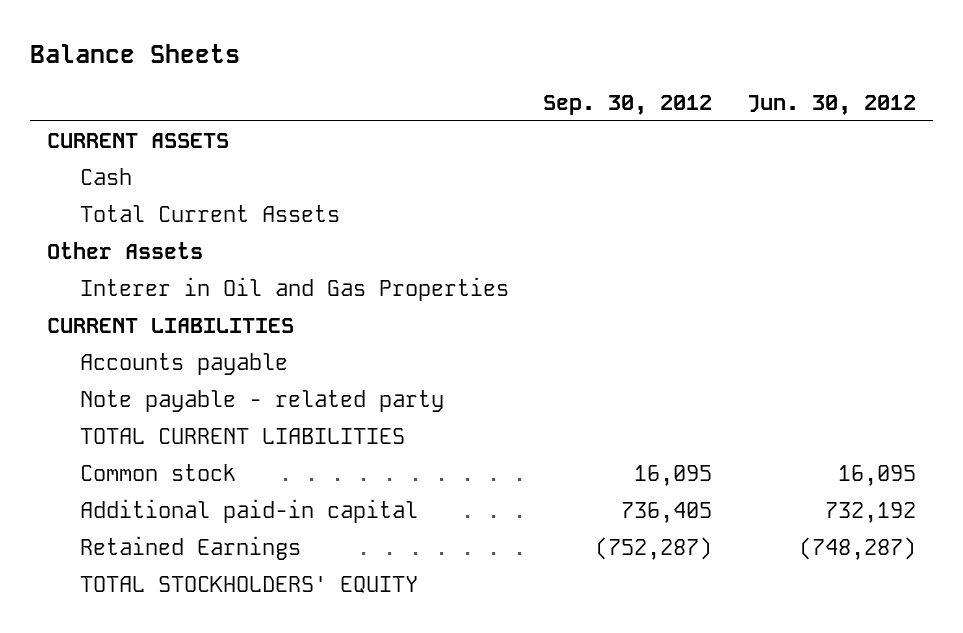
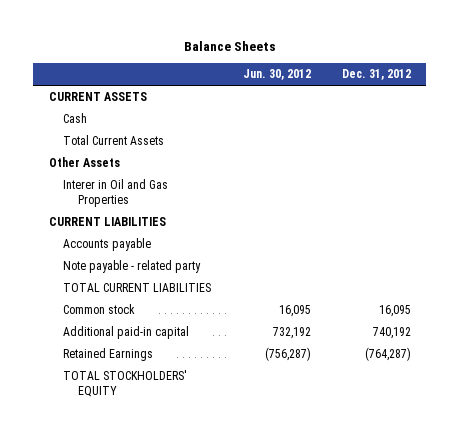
[543,94,713,115] Sep. 30, 2012 -> none
none -> [341,69,411,81] Dec. 31, 2012
[798,536,916,560] (748,287) -> [264,347,311,362] (756,287)

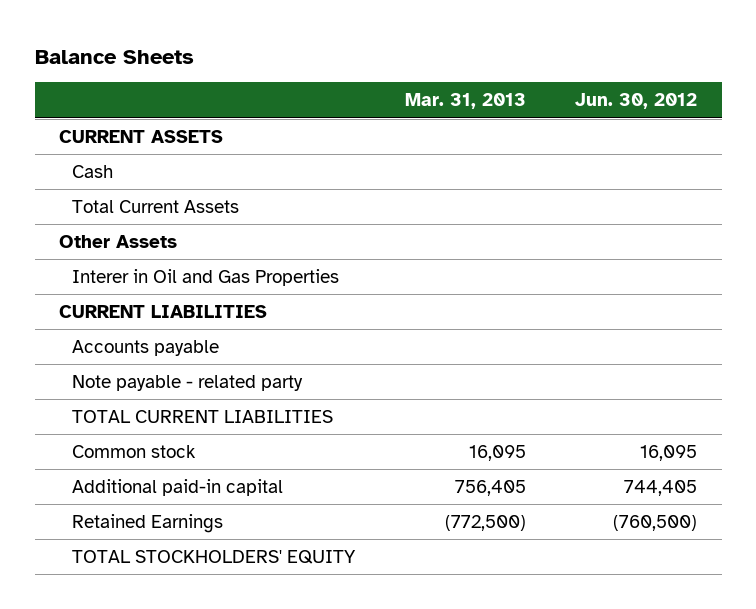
[341,69,411,81] Dec. 31, 2012 -> none
none -> [404,93,526,110] Mar. 31, 2013
[272,327,311,340] 732,192 -> [624,480,698,497] 744,405
[264,347,311,362] (756,287) -> [613,515,698,532] (760,500)

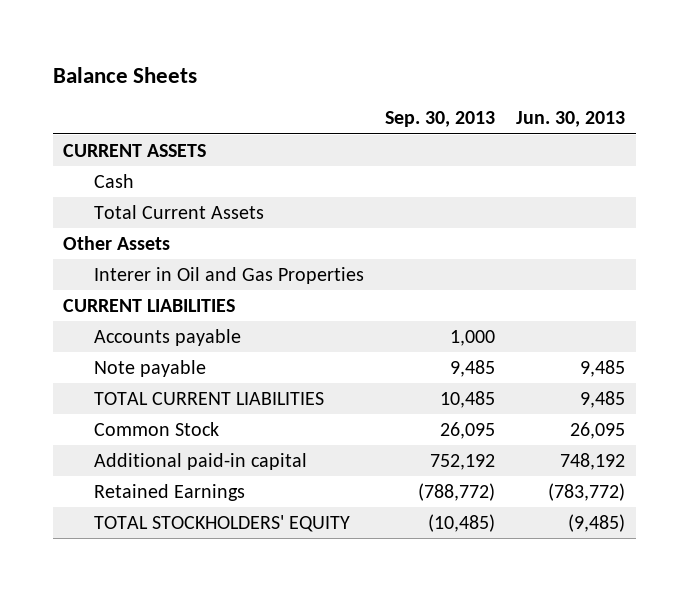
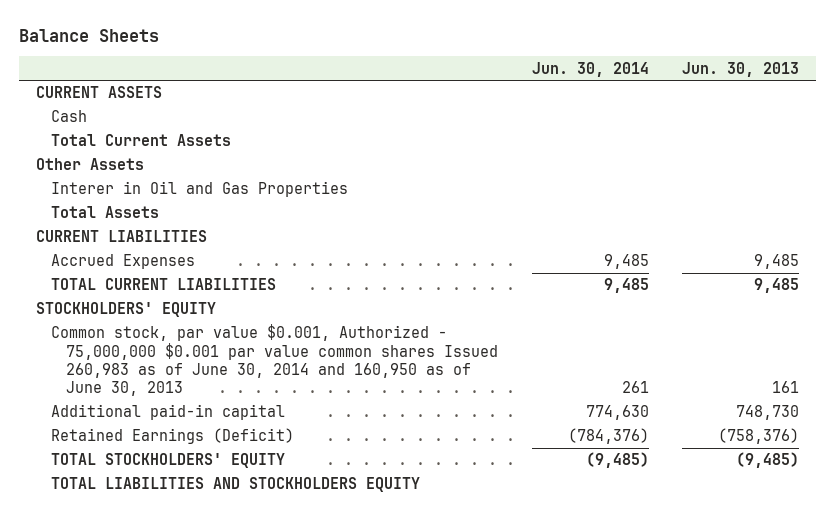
[385,111,496,128] Sep. 30, 2013 -> none
none -> [531,61,649,77] Jun. 30, 2014
none -> [50,206,159,219] Total Assets
[93,328,241,346] Accounts payable -> none
[93,359,206,377] Note payable -> [50,254,195,270] Accrued Expenses
[93,421,219,436] Common Stock -> none
none -> [35,302,216,318] STOCKHOLDERS' EQUITY
none -> [50,324,498,397] Common stock, par value $0.001, Authorized - 75,000,000 $0.001 par value common shares Issued 260,983 as of June 30, 2014 and 160,950 as of June 30, 2013
[560,452,626,470] 748,192 -> [736,405,800,421] 748,730
[93,483,245,501] Retained Earnings -> [50,428,294,445] Retained Earnings (Deficit)
[548,482,626,501] (783,772) -> [718,428,800,445] (758,376)
none -> [50,477,420,493] TOTAL LIABILITIES AND STOCKHOLDERS EQUITY

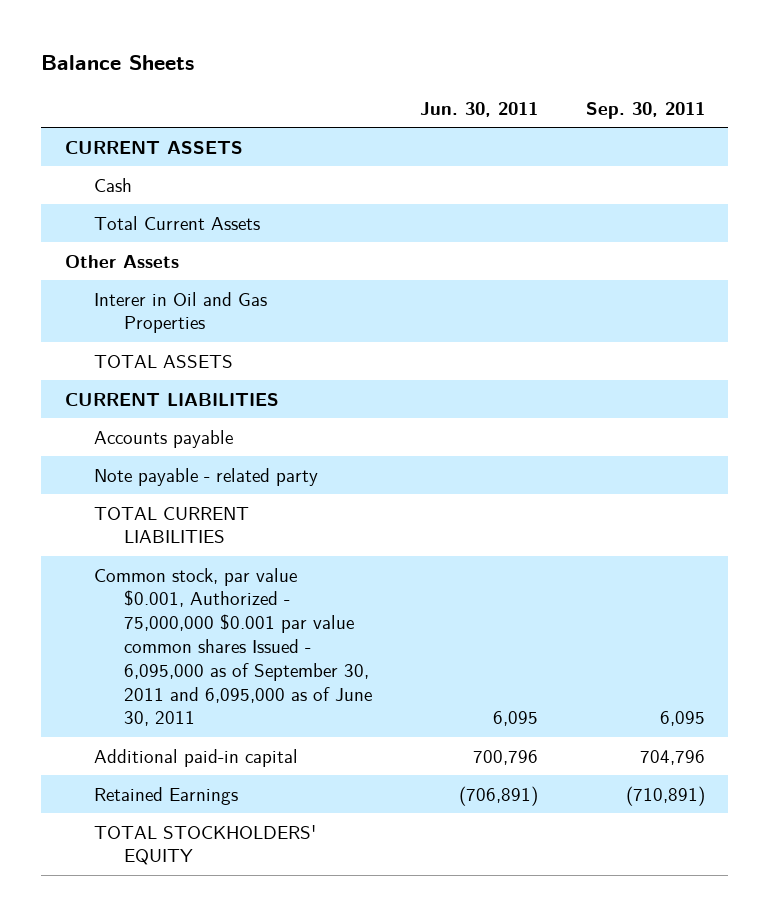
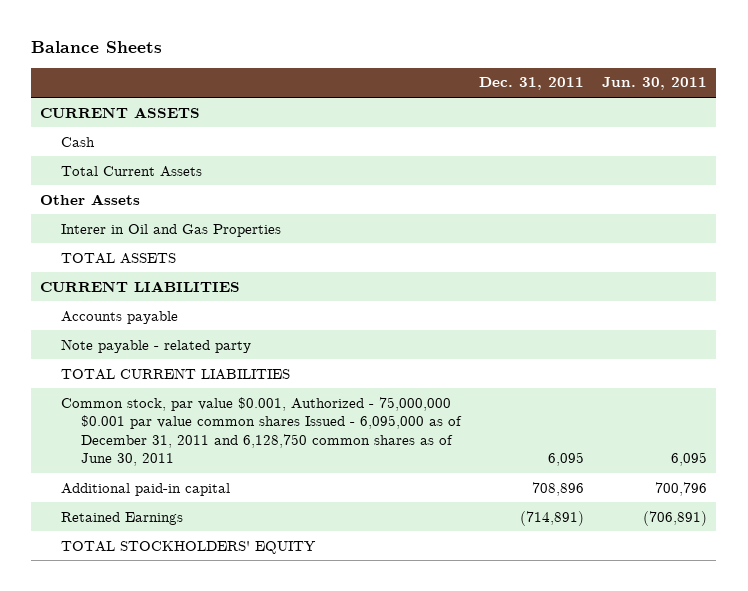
[585,102,705,120] Sep. 30, 2011 -> none
none -> [479,77,585,91] Dec. 31, 2011
[94,567,372,727] Common stock, par value $0.001, Authorized - 75,000,000 $0.001 par value common shares Issued - 6,095,000 as of September 30, 2011 and 6,095,000 as of June 30, 2011 -> [60,396,463,467] Common stock, par value $0.001, Authorized - 75,000,000 $0.001 par value common shares Issued - 6,095,000 as of December 31, 2011 and 6,128,750 common shares as of June 30, 2011

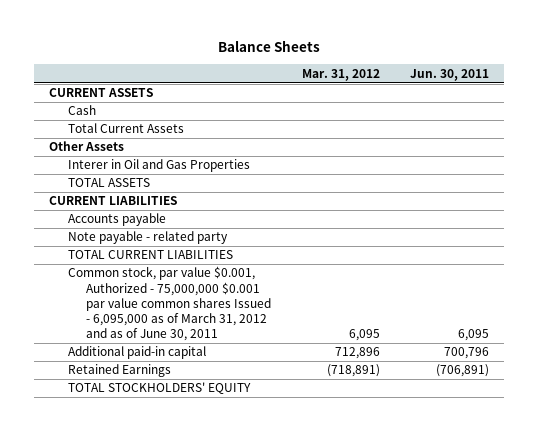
[479,77,585,91] Dec. 31, 2011 -> none
none -> [301,68,380,81] Mar. 31, 2012
[60,396,463,467] Common stock, par value $0.001, Authorized - 75,000,000 $0.001 par value common shares Issued - 6,095,000 as of December 31, 2011 and 6,128,750 common shares as of June 30, 2011 -> [67,266,272,341] Common stock, par value $0.001, Authorized - 75,000,000 $0.001 par value common shares Issued - 6,095,000 as of March 31, 2012 and as of June 30, 2011

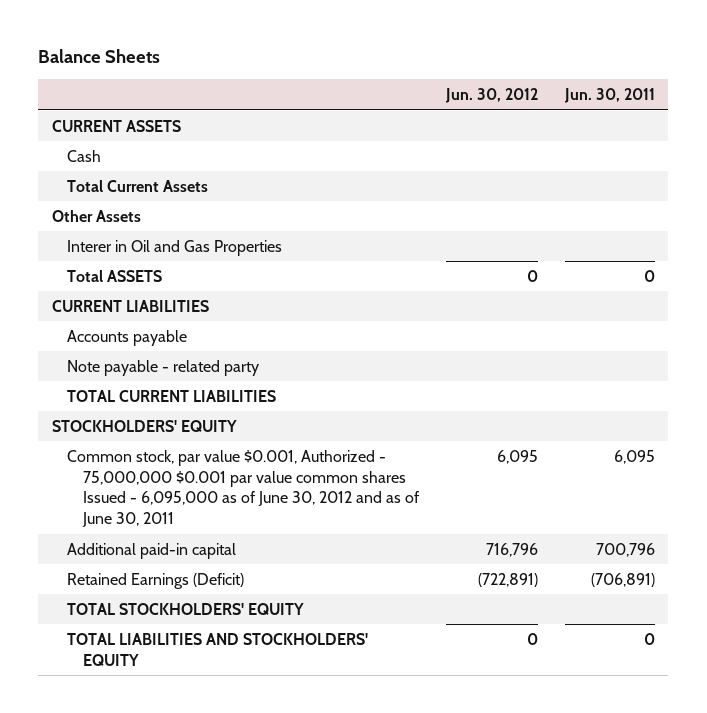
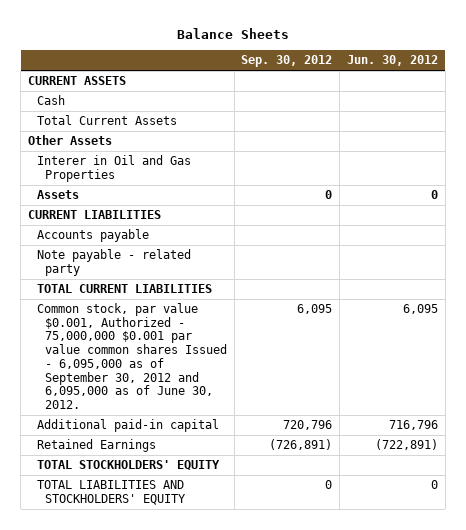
[563,88,655,104] Jun. 30, 2011 -> none
none -> [241,55,333,68] Sep. 30, 2012
[67,269,163,282] Total ASSETS -> [36,190,79,200] Assets
[52,419,238,432] STOCKHOLDERS' EQUITY -> none
[67,449,420,527] Common stock, par value $0.001, Authorized - 75,000,000 $0.001 par value common shares Issued - 6,095,000 as of June 30, 2012 and as of June 30, 2011 -> [36,303,228,409] Common stock, par value $0.001, Authorized - 75,000,000 $0.001 par value common shares Issued - 6,095,000 as of September 30, 2012 and 6,095,000 as of June 30, 2012.
[67,572,245,589] Retained Earnings (Deficit) -> [36,439,156,453] Retained Earnings

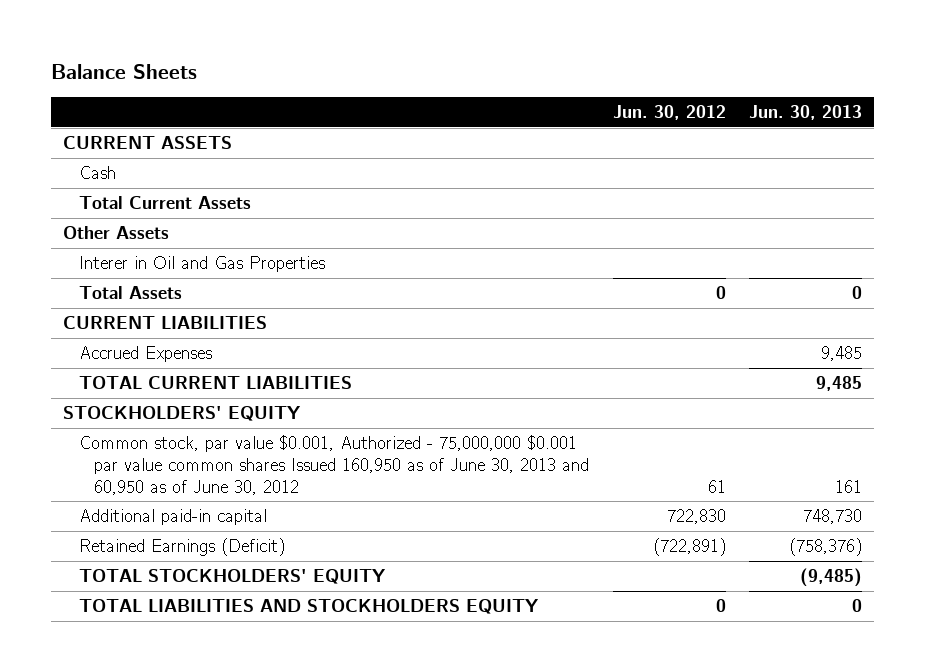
[241,55,333,68] Sep. 30, 2012 -> none
none -> [749,105,863,121] Jun. 30, 2013
[36,190,79,200] Assets -> [78,286,182,300] Total Assets
[36,229,149,243] Accounts payable -> none
[36,249,191,276] Note payable - related party -> none
none -> [78,346,212,363] Accrued Expenses
none -> [63,406,302,422] STOCKHOLDERS' EQUITY
[36,303,228,409] Common stock, par value $0.001, Authorized - 75,000,000 $0.001 par value common shares Issued - 6,095,000 as of September 30, 2012 and 6,095,000 as of June 30, 2012. -> [78,435,590,495] Common stock, par value $0.001, Authorized - 75,000,000 $0.001 par value common shares Issued 160,950 as of June 30, 2013 and 60,950 as of June 30, 2012
[402,304,438,315] 6,095 -> [707,479,726,493] 61
[388,420,438,431] 716,796 -> [666,509,726,525] 722,830
[36,439,156,453] Retained Earnings -> [78,538,285,557] Retained Earnings (Deficit)
[36,480,187,505] TOTAL LIABILITIES AND STOCKHOLDERS' EQUITY -> [78,599,539,615] TOTAL LIABILITIES AND STOCKHOLDERS EQUITY

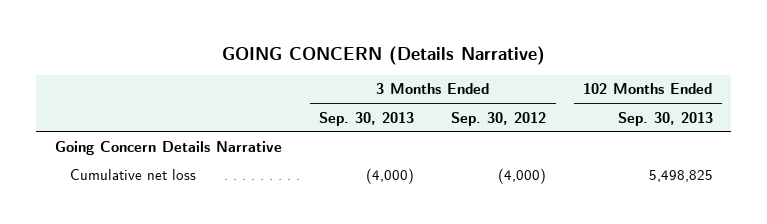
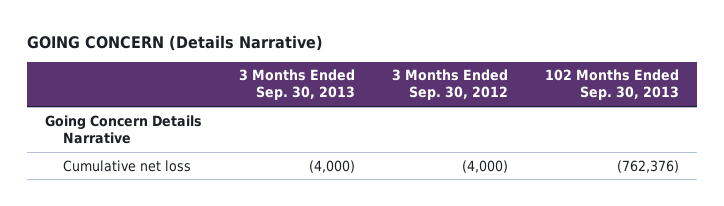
[648,169,713,182] 5,498,825 -> [616,159,679,173] (762,376)

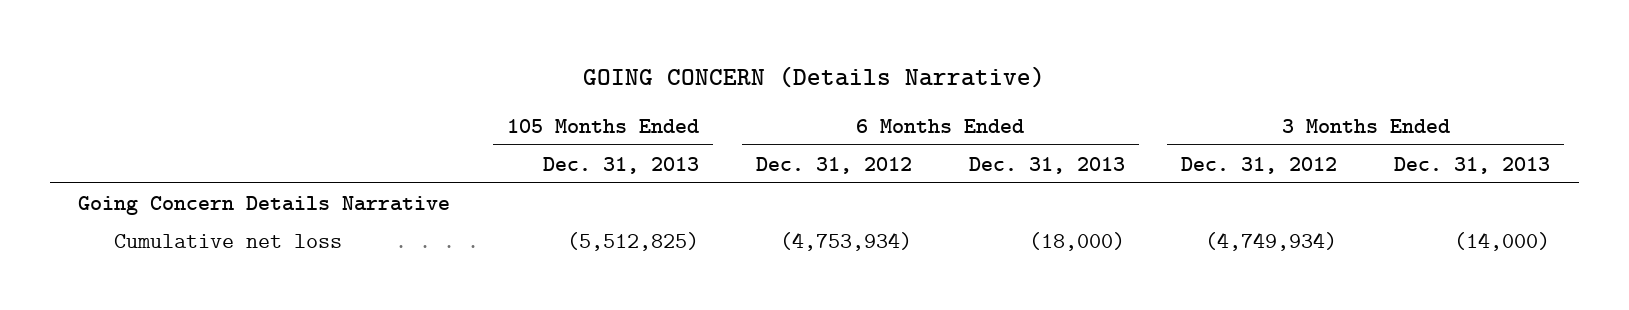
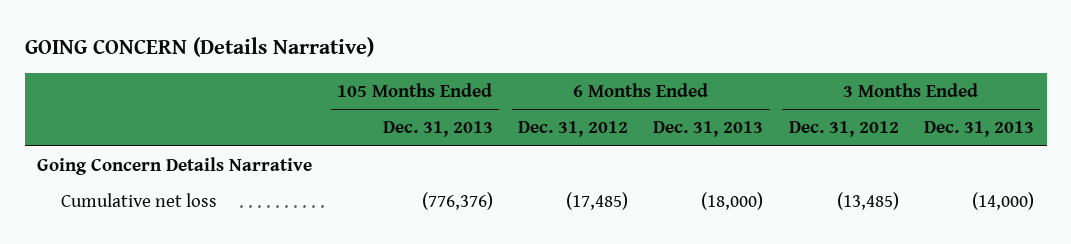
[567,231,700,251] (5,512,825) -> [421,192,493,211] (776,376)
[779,231,912,251] (4,753,934) -> [565,192,628,211] (17,485)
[1205,231,1338,251] (4,749,934) -> [836,192,899,211] (13,485)

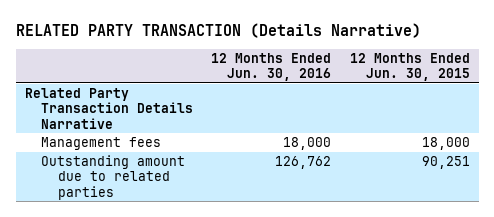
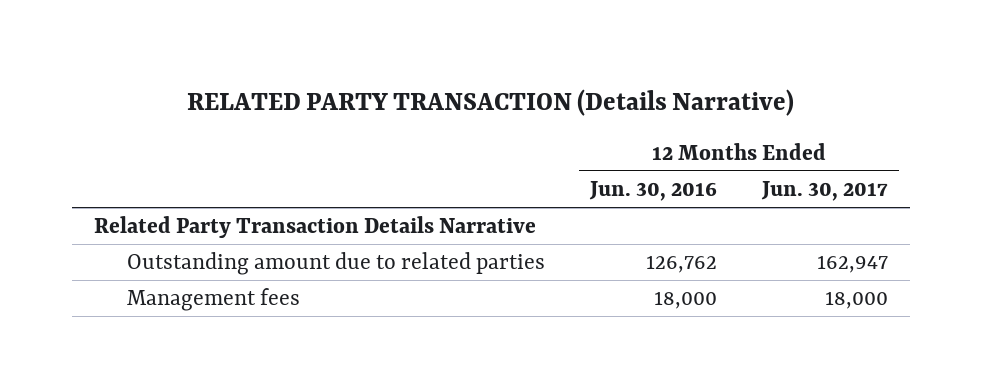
[349,52,470,82] 12 Months Ended Jun. 30, 2015 -> none
none -> [760,180,888,201] Jun. 30, 2017
[41,136,162,150] Management fees -> [127,288,301,312] Management fees

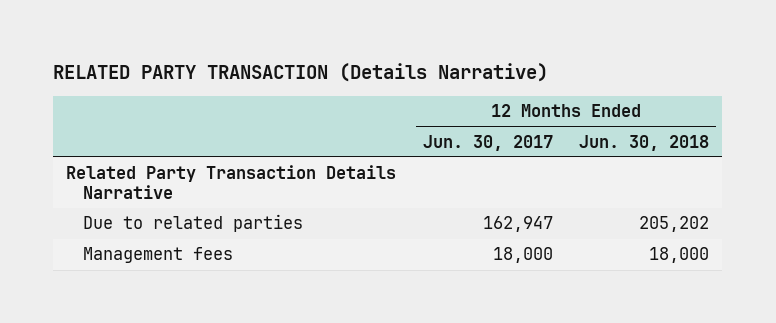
[588,180,717,201] Jun. 30, 2016 -> none
none -> [579,134,710,151] Jun. 30, 2018
[127,252,546,276] Outstanding amount due to related parties -> [83,214,304,233] Due to related parties

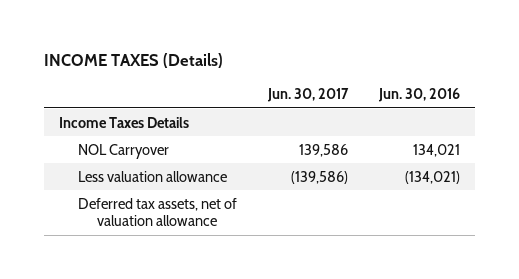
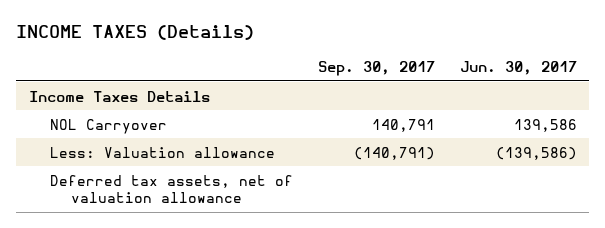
[377,88,460,103] Jun. 30, 2016 -> none
none -> [317,61,435,77] Sep. 30, 2017
[78,170,228,182] Less valuation allowance -> [49,146,275,158] Less: Valuation allowance

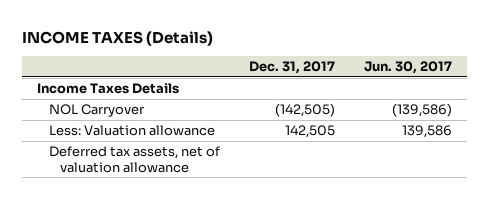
[317,61,435,77] Sep. 30, 2017 -> none
none -> [248,60,335,74] Dec. 31, 2017
[513,118,577,132] 139,586 -> [391,103,452,118] (139,586)
[495,146,577,160] (139,586) -> [401,125,452,139] 139,586

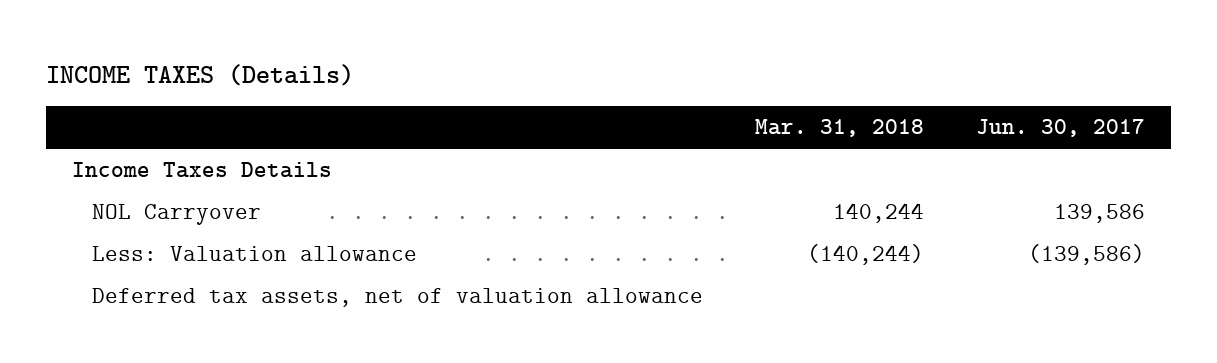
[248,60,335,74] Dec. 31, 2017 -> none
none -> [754,119,924,138] Mar. 31, 2018
[391,103,452,118] (139,586) -> [1053,204,1145,224] 139,586
[401,125,452,139] 139,586 -> [1027,244,1145,266] (139,586)

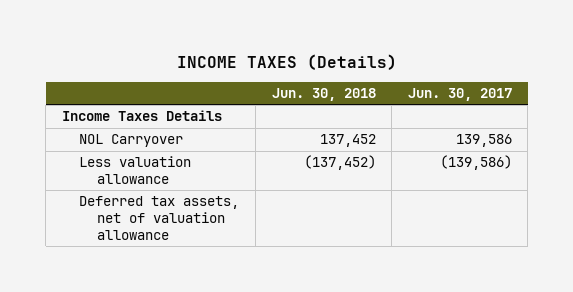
[754,119,924,138] Mar. 31, 2018 -> none
none -> [271,88,376,102] Jun. 30, 2018
[91,246,417,262] Less: Valuation allowance -> [79,156,192,185] Less valuation allowance

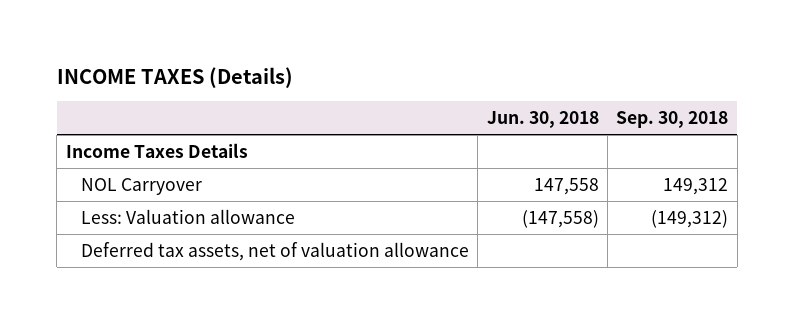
[407,88,512,102] Jun. 30, 2017 -> none
none -> [616,110,729,128] Sep. 30, 2018
[319,134,376,148] 137,452 -> [533,177,599,195] 147,558
[79,156,192,185] Less valuation allowance -> [80,208,295,224] Less: Valuation allowance
[303,155,376,171] (137,452) -> [521,209,599,228] (147,558)

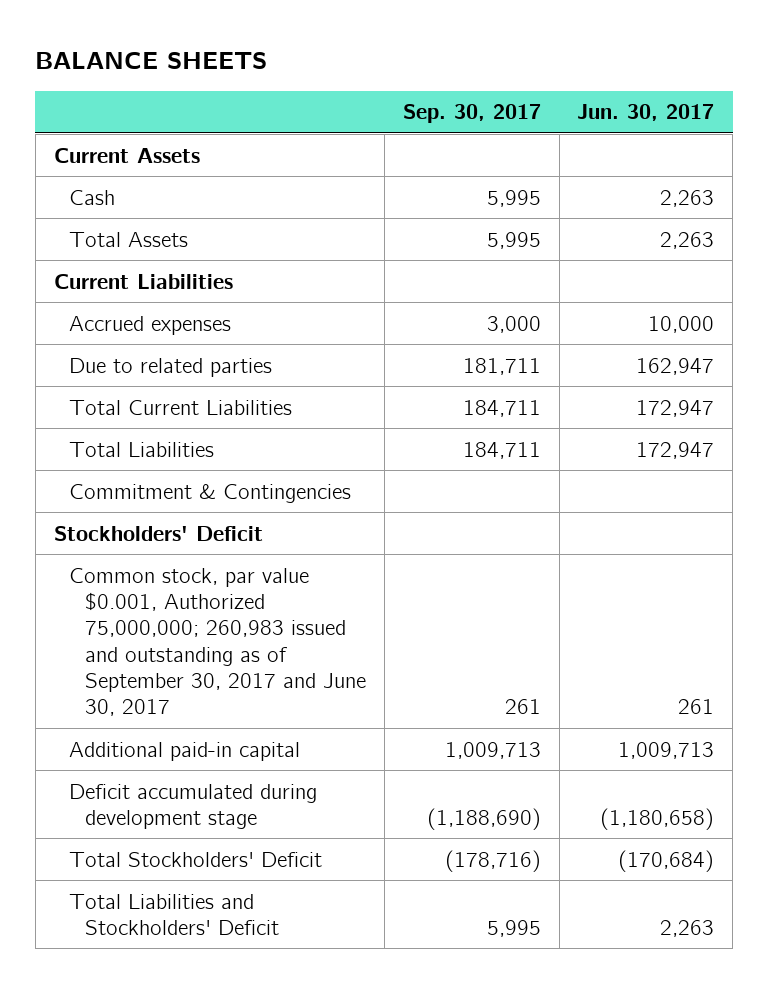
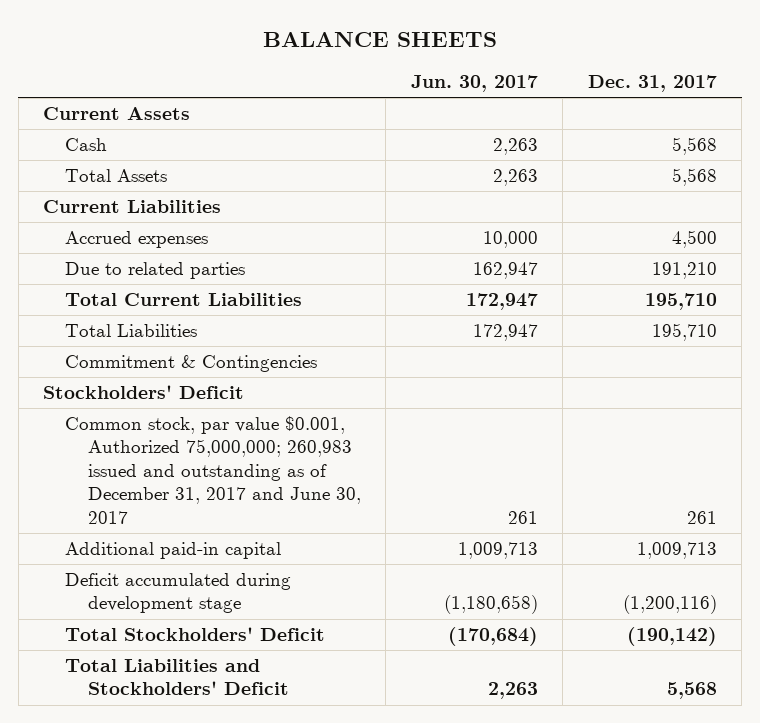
[402,104,541,124] Sep. 30, 2017 -> none
none -> [587,74,717,92] Dec. 31, 2017
[69,567,367,717] Common stock, par value $0.001, Authorized 75,000,000; 260,983 issued and outstanding as of September 30, 2017 and June 30, 2017 -> [65,416,361,524] Common stock, par value $0.001, Authorized 75,000,000; 260,983 issued and outstanding as of December 31, 2017 and June 30, 2017

